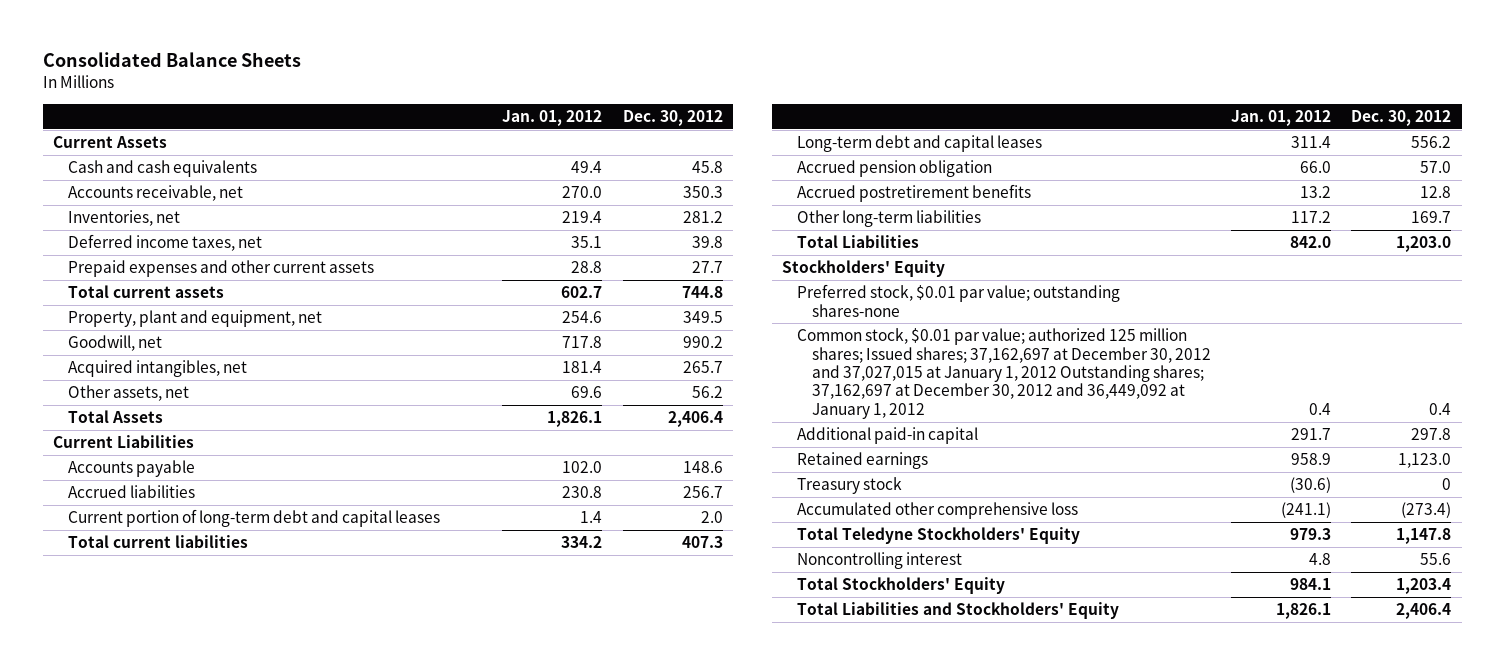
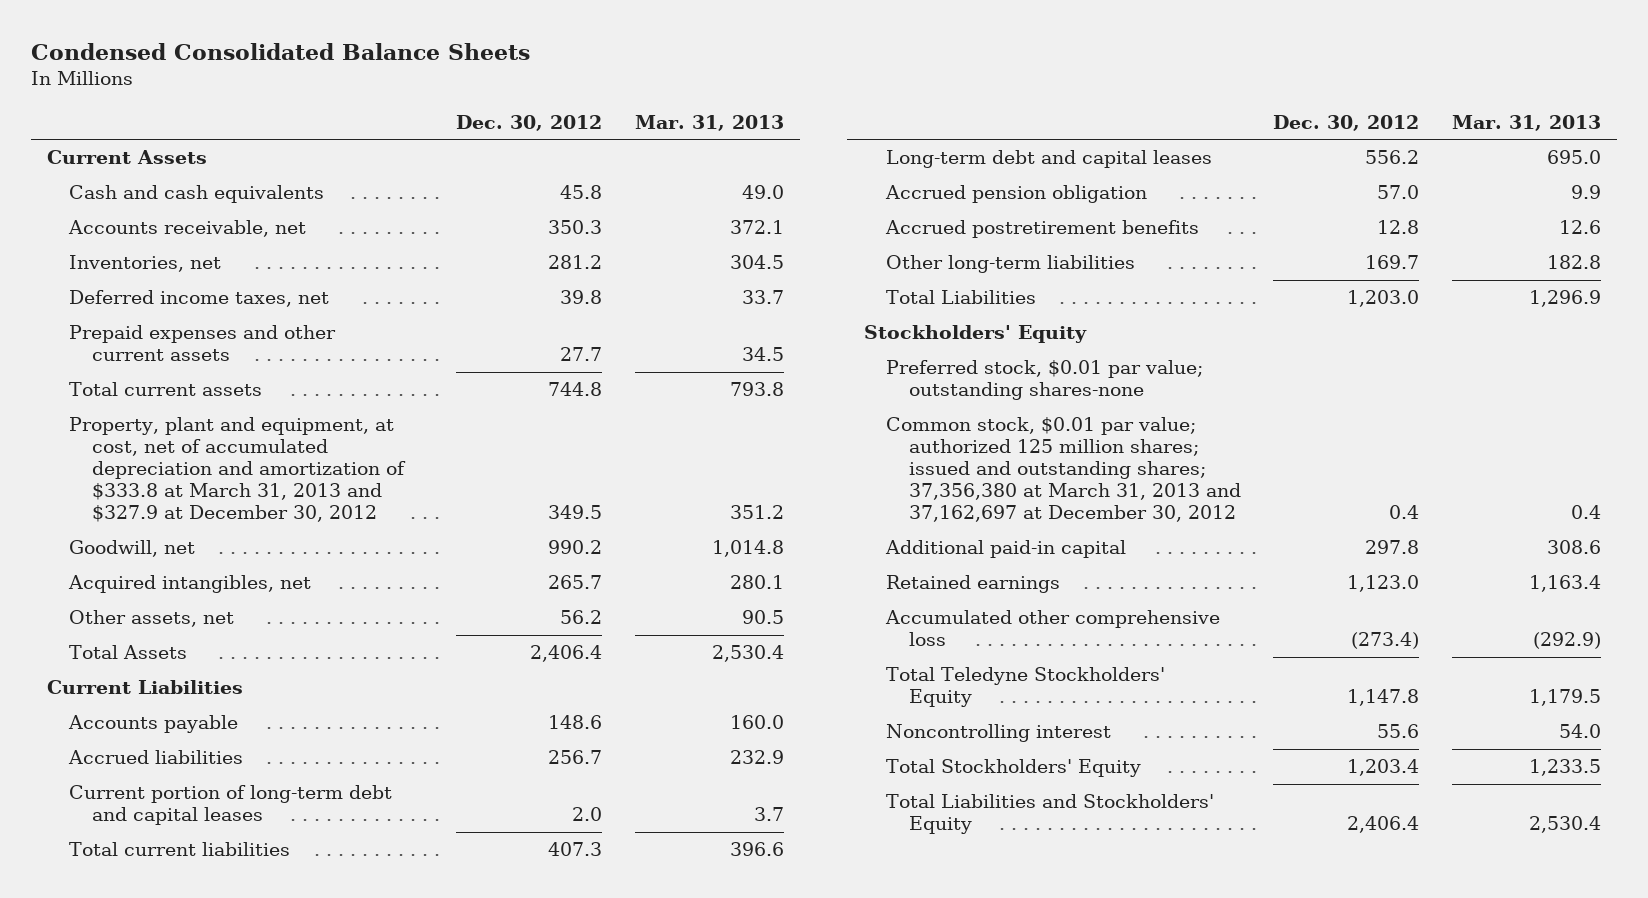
[43,52,302,68] Consolidated Balance Sheets -> [30,42,530,60] Condensed Consolidated Balance Sheets
[502,109,603,126] Jan. 01, 2012 -> none
none -> [634,114,784,131] Mar. 31, 2013
[68,310,323,328] Property, plant and equipment, net -> [69,417,406,523] Property, plant and equipment, at cost, net of accumulated depreciation and amortization of $333.8 at March 31, 2013 and $327.9 at December 30, 2012
[796,328,1211,419] Common stock, $0.01 par value; authorized 125 million shares; Issued shares; 37,162,697 at December 30, 2012 and 37,027,015 at January 1, 2012 Outstanding shares; 37,162,697 at December 30, 2012 and 36,449,092 at January 1, 2012 -> [886,417,1241,523] Common stock, $0.01 par value; authorized 125 million shares; issued and outstanding shares; 37,356,380 at March 31, 2013 and 37,162,697 at December 30, 2012
[796,477,902,495] Treasury stock -> none

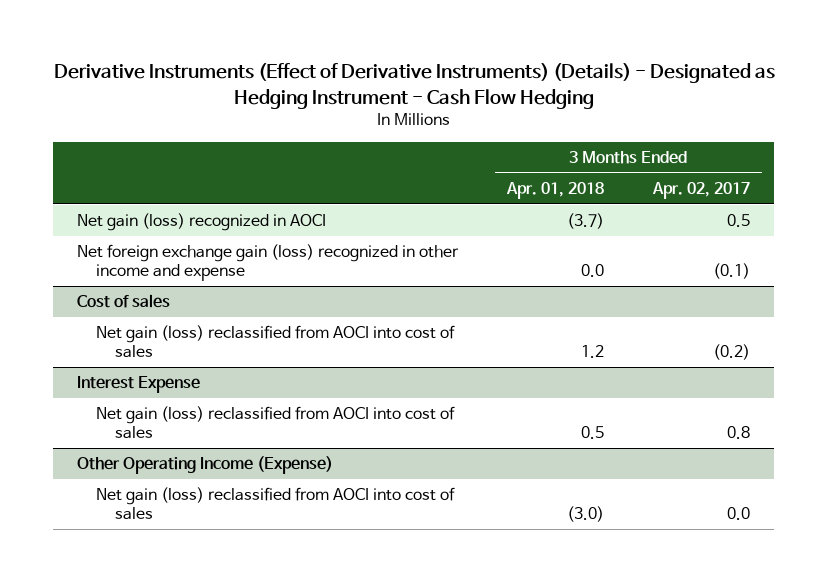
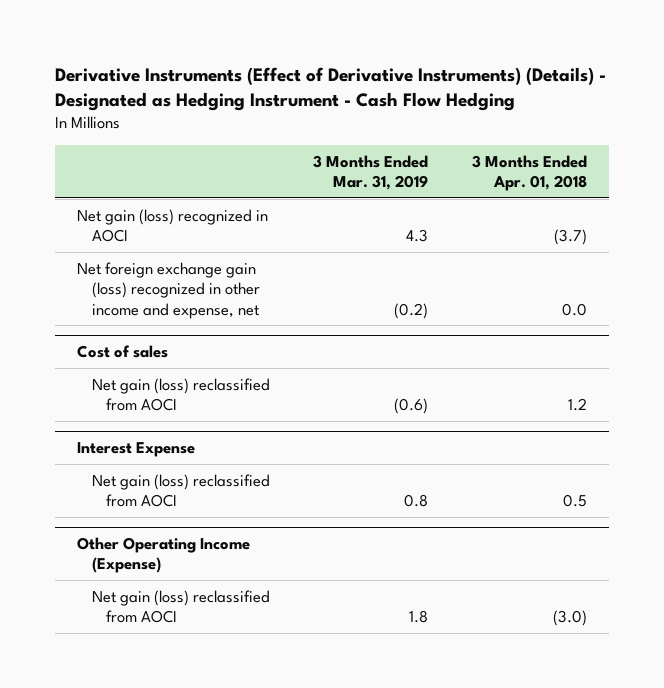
[651,182,750,200] Apr. 02, 2017 -> none
none -> [313,154,429,191] 3 Months Ended Mar. 31, 2019
[77,244,460,282] Net foreign exchange gain (loss) recognized in other income and expense -> [77,261,260,319] Net foreign exchange gain (loss) recognized in other income and expense, net
[96,325,456,359] Net gain (loss) reclassified from AOCI into cost of sales -> [91,377,270,412] Net gain (loss) reclassified from AOCI
[96,406,456,440] Net gain (loss) reclassified from AOCI into cost of sales -> [91,473,270,508] Net gain (loss) reclassified from AOCI
[96,487,456,521] Net gain (loss) reclassified from AOCI into cost of sales -> [91,589,270,624] Net gain (loss) reclassified from AOCI

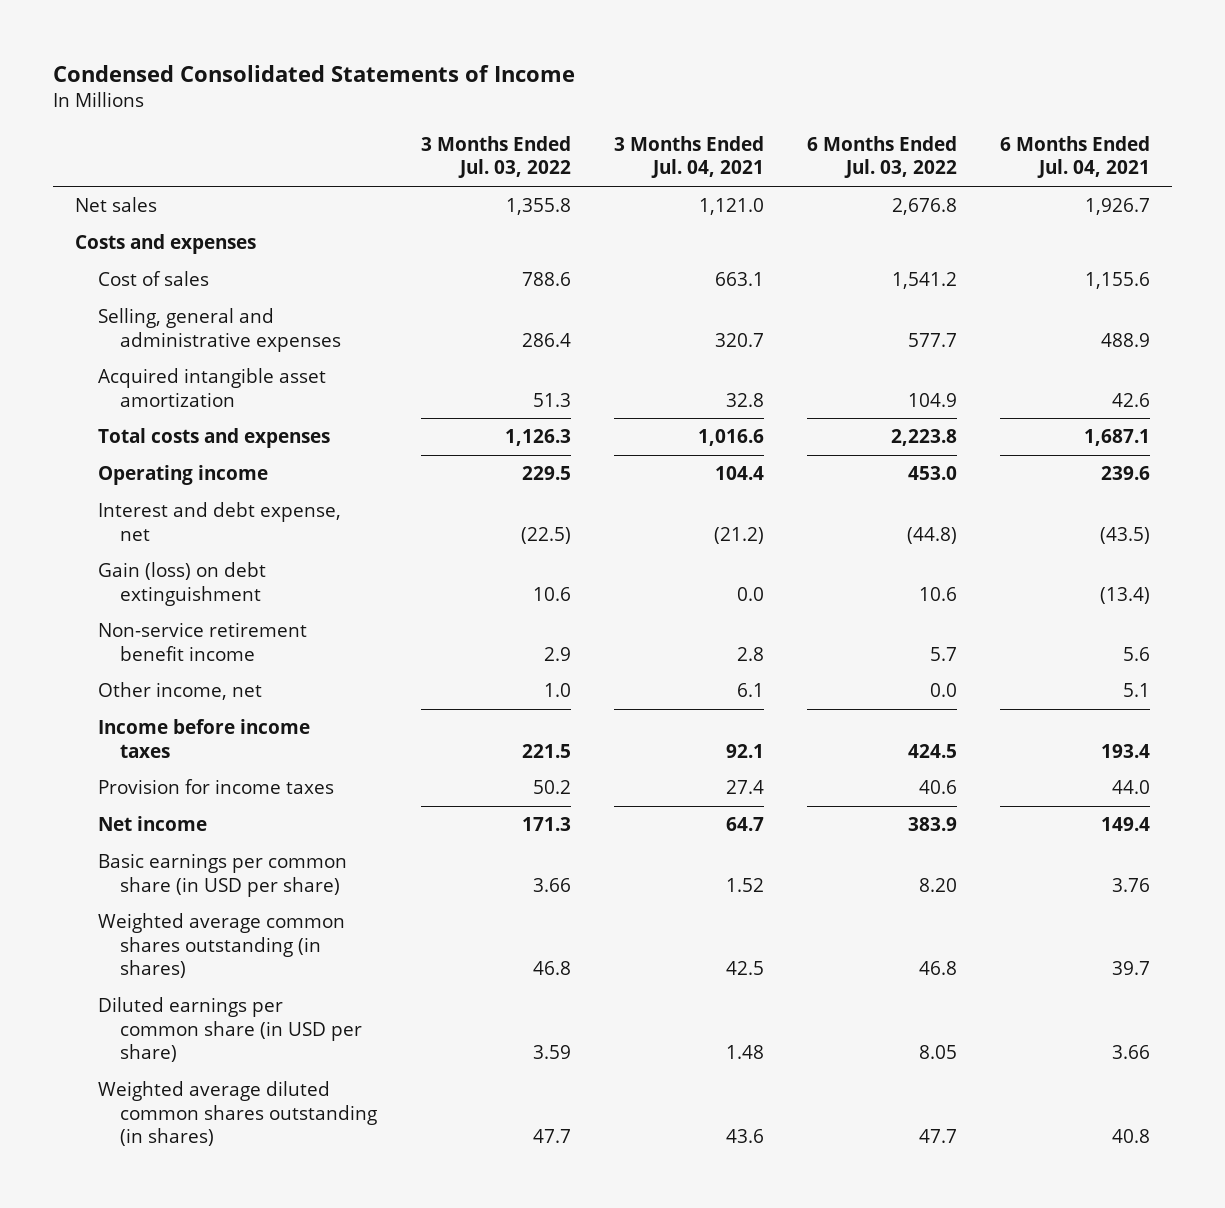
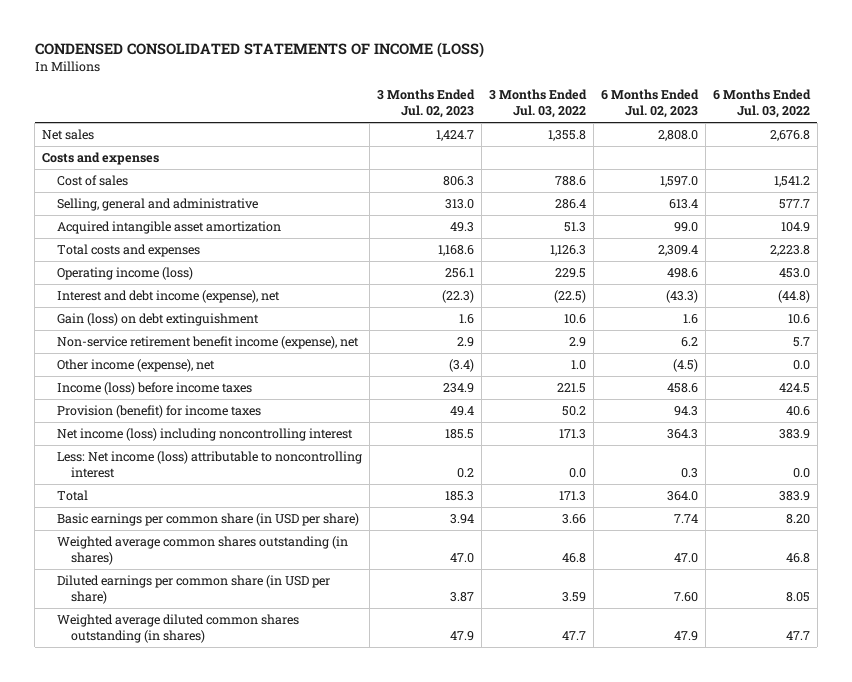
[53,65,576,83] Condensed Consolidated Statements of Income -> [34,42,484,59] CONDENSED CONSOLIDATED STATEMENTS OF INCOME (LOSS)
[613,135,764,179] 3 Months Ended Jul. 04, 2021 -> none
[1000,135,1151,179] 6 Months Ended Jul. 04, 2021 -> none
none -> [376,89,475,119] 3 Months Ended Jul. 02, 2023
none -> [600,89,699,119] 6 Months Ended Jul. 02, 2023
[97,307,342,352] Selling, general and administrative expenses -> [56,197,258,211] Selling, general and administrative
[97,464,268,485] Operating income -> [56,266,193,280] Operating income (loss)
[97,501,341,541] Interest and debt expense, net -> [56,289,280,303] Interest and debt income (expense), net
[97,621,307,661] Non-service retirement benefit income -> [56,335,359,349] Non-service retirement benefit income (expense), net
[97,681,262,700] Other income, net -> [56,358,215,372] Other income (expense), net
[97,718,310,758] Income before income taxes -> [56,381,252,395] Income (loss) before income taxes
[97,778,334,794] Provision for income taxes -> [56,404,261,418] Provision (benefit) for income taxes
none -> [56,427,353,441] Net income (loss) including noncontrolling interest
none -> [56,450,362,478] Less: Net income (loss) attributable to noncontrolling interest
[97,815,207,831] Net income -> [56,489,88,501] Total

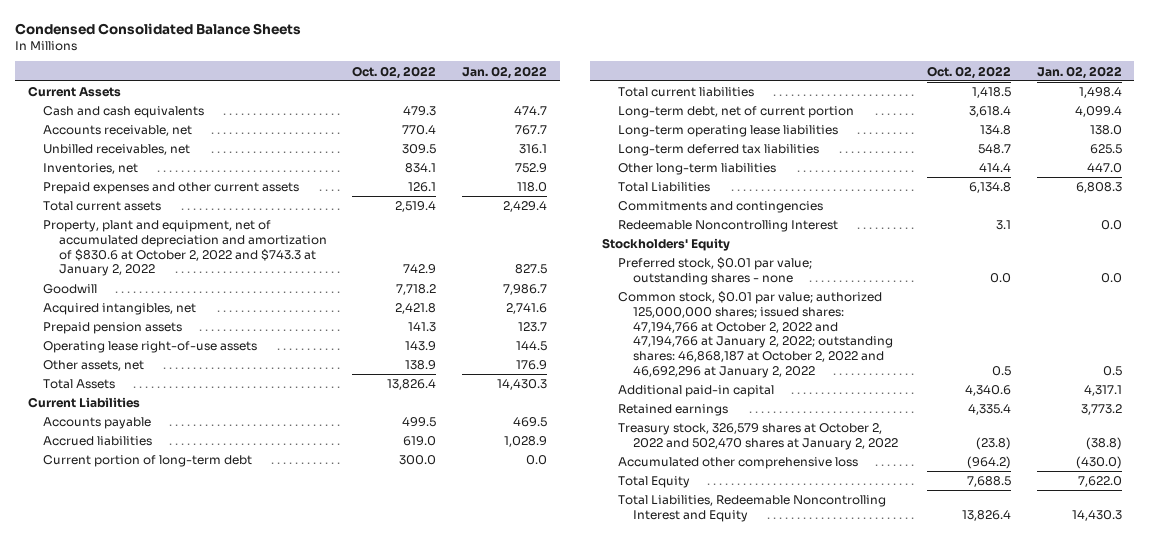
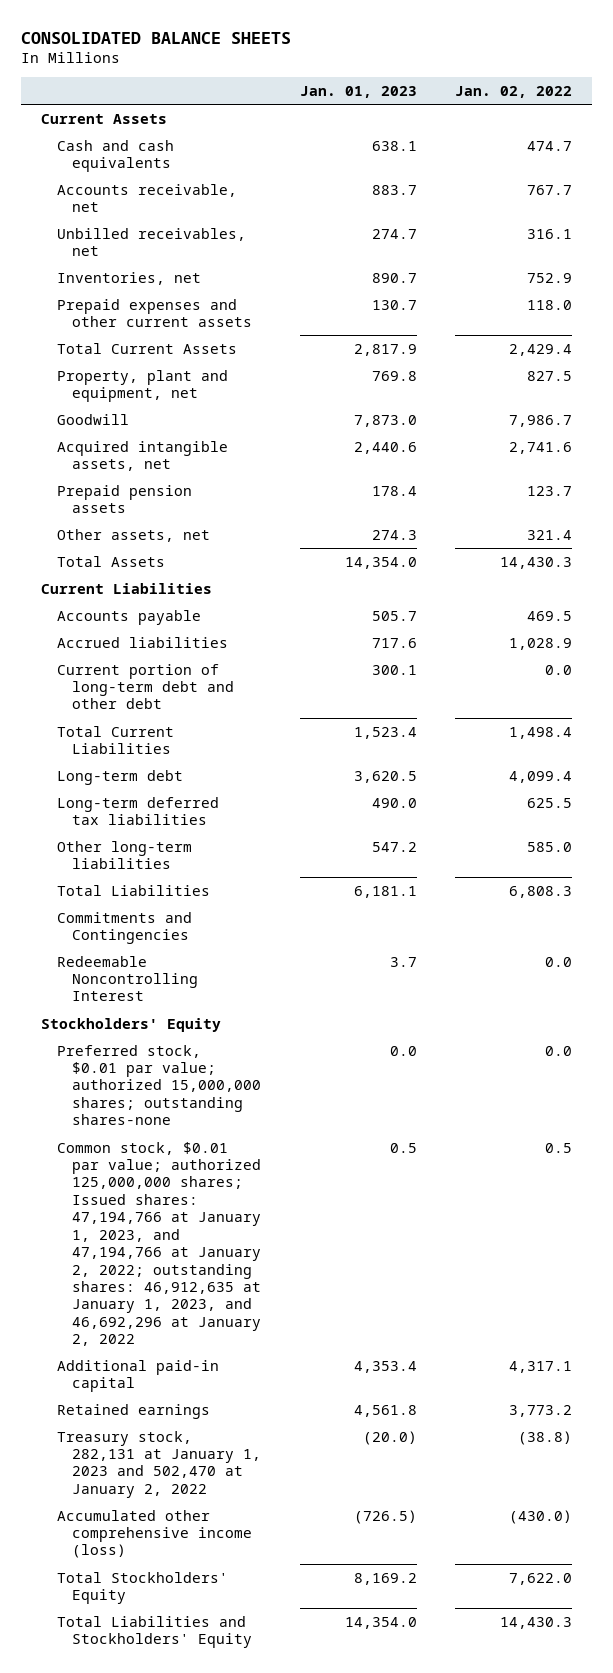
[15,22,302,35] Condensed Consolidated Balance Sheets -> [21,31,292,44] CONSOLIDATED BALANCE SHEETS
[352,65,437,79] Oct. 02, 2022 -> none
none -> [299,86,417,99] Jan. 01, 2023
[43,201,162,212] Total current assets -> [56,342,237,354] Total Current Assets
[43,220,327,277] Property, plant and equipment, net of accumulated depreciation and amortization of $830.6 at October 2, 2022 and $743.3 at January 2, 2022 -> [56,369,228,403] Property, plant and equipment, net
[43,303,197,316] Acquired intangibles, net -> [56,440,228,472] Acquired intangible assets, net
[43,341,258,354] Operating lease right-of-use assets -> none
[516,360,548,371] 176.9 -> [527,529,573,540] 321.4
[617,125,838,138] Long-term operating lease liabilities -> none
[43,455,253,468] Current portion of long-term debt -> [56,663,235,710] Current portion of long-term debt and other debt
[617,87,754,98] Total current liabilities -> [56,725,174,755] Total Current Liabilities
[617,106,854,119] Long-term debt, net of current portion -> [56,769,183,785] Long-term debt
[1086,163,1122,174] 447.0 -> [527,841,573,852] 585.0
[617,201,823,214] Commitments and contingencies -> [56,911,192,945] Commitments and Contingencies
[617,257,812,285] Preferred stock, $0.01 par value; outstanding shares - none -> [56,1044,262,1126] Preferred stock, $0.01 par value; authorized 15,000,000 shares; outstanding shares-none
[617,291,894,378] Common stock, $0.01 par value; authorized 125,000,000 shares; issued shares: 47,194,766 at October 2, 2022 and 47,194,766 at January 2, 2022; outstanding shares: 46,868,187 at October 2, 2022 and 46,692,296 at January 2, 2022 -> [56,1141,262,1347] Common stock, $0.01 par value; authorized 125,000,000 shares; Issued shares: 47,194,766 at January 1, 2023, and 47,194,766 at January 2, 2022; outstanding shares: 46,912,635 at January 1, 2023, and 46,692,296 at January 2, 2022
[617,423,899,450] Treasury stock, 326,579 shares at October 2, 2022 and 502,470 shares at January 2, 2022 -> [56,1430,262,1498] Treasury stock, 282,131 at January 1, 2023 and 502,470 at January 2, 2022
[617,457,858,470] Accumulated other comprehensive loss -> [56,1509,253,1559] Accumulated other comprehensive income (loss)
[617,476,690,489] Total Equity -> [56,1571,228,1605] Total Stockholders' Equity
[617,495,886,522] Total Liabilities, Redeemable Noncontrolling Interest and Equity -> [56,1615,253,1649] Total Liabilities and Stockholders' Equity

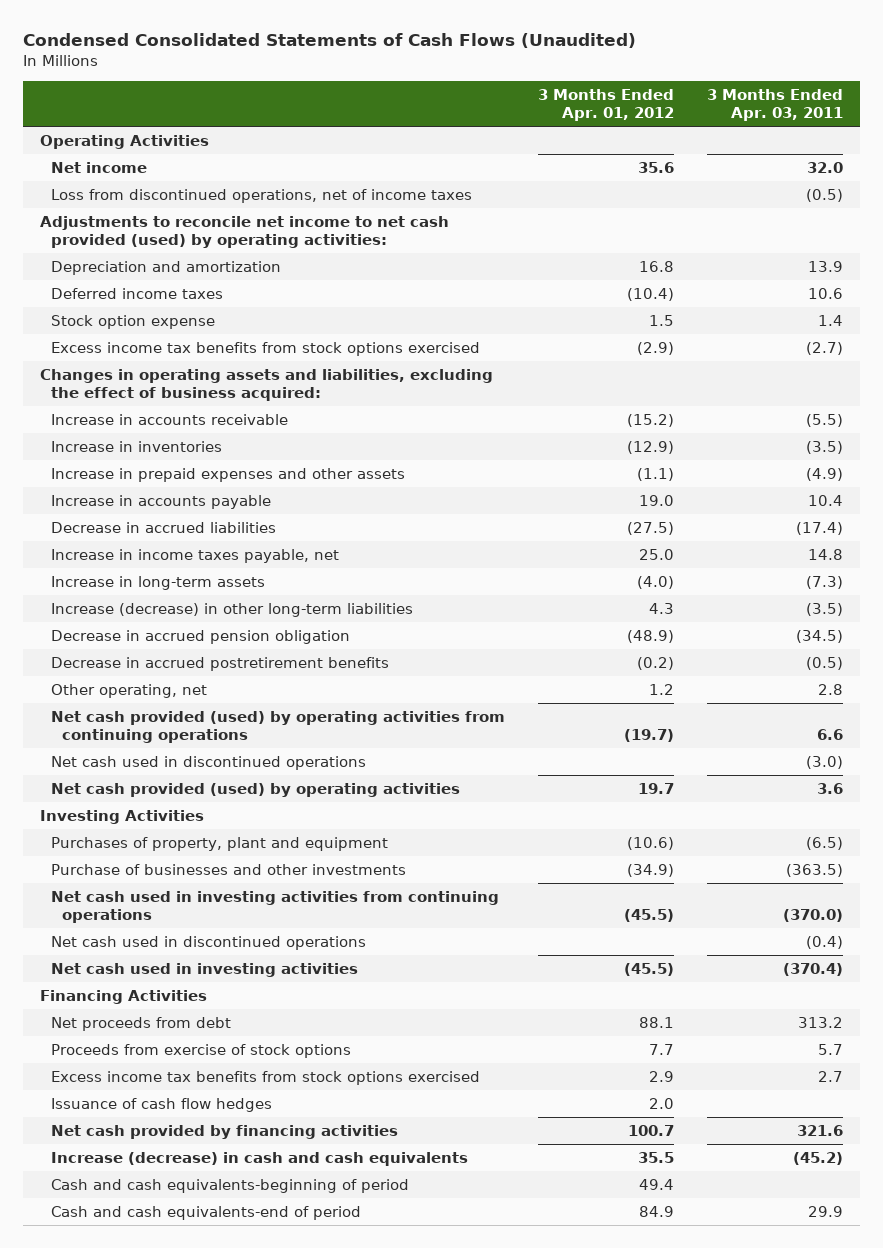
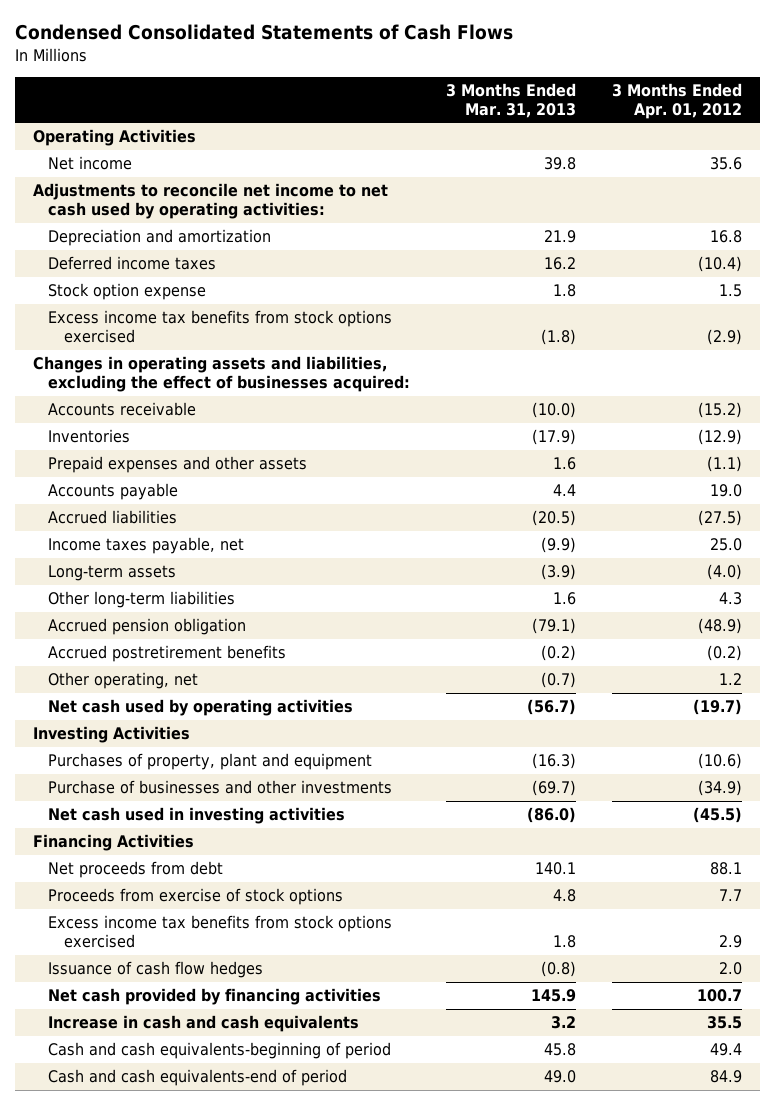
[22,33,636,49] Condensed Consolidated Statements of Cash Flows (Unaudited) -> [14,24,513,41] Condensed Consolidated Statements of Cash Flows
[707,89,844,122] 3 Months Ended Apr. 03, 2011 -> none
none -> [445,83,576,118] 3 Months Ended Mar. 31, 2013
[50,188,472,203] Loss from discontinued operations, net of income taxes -> none
[39,215,449,249] Adjustments to reconcile net income to net cash provided (used) by operating activities: -> [32,183,388,219] Adjustments to reconcile net income to net cash used by operating activities:
[39,368,493,402] Changes in operating assets and liabilities, excluding the effect of business acquired: -> [32,356,411,392] Changes in operating assets and liabilities, excluding the effect of businesses acquired:
[50,413,288,425] Increase in accounts receivable -> [48,402,197,417] Accounts receivable
[50,440,222,452] Increase in inventories -> [48,429,131,444] Inventories
[50,467,405,482] Increase in prepaid expenses and other assets -> [48,456,308,474] Prepaid expenses and other assets
[50,494,271,509] Increase in accounts payable -> [48,483,179,501] Accounts payable
[50,521,276,533] Decrease in accrued liabilities -> [48,510,178,525] Accrued liabilities
[50,548,339,563] Increase in income taxes payable, net -> [48,537,245,555] Income taxes payable, net
[50,575,265,590] Increase in long-term assets -> [48,565,177,582] Long-term assets
[50,602,413,617] Increase (decrease) in other long-term liabilities -> [48,591,236,609] Other long-term liabilities
[50,629,350,644] Decrease in accrued pension obligation -> [48,618,247,636] Accrued pension obligation
[50,656,389,671] Decrease in accrued postretirement benefits -> [48,645,287,663] Accrued postretirement benefits
[50,710,505,744] Net cash provided (used) by operating activities from continuing operations -> none
[50,755,366,770] Net cash used in discontinued operations -> none
[50,782,460,797] Net cash provided (used) by operating activities -> [48,699,354,717] Net cash used by operating activities
[637,782,674,794] 19.7 -> [692,699,742,716] (19.7)
[50,890,499,924] Net cash used in investing activities from continuing operations -> none
[50,935,366,950] Net cash used in discontinued operations -> none
[50,1151,468,1166] Increase (decrease) in cash and cash equivalents -> [48,1015,360,1033] Increase in cash and cash equivalents

